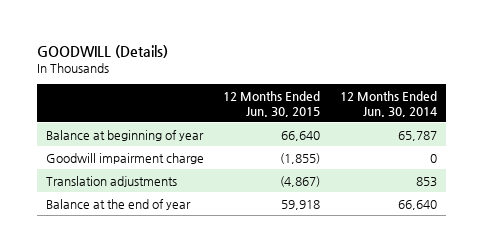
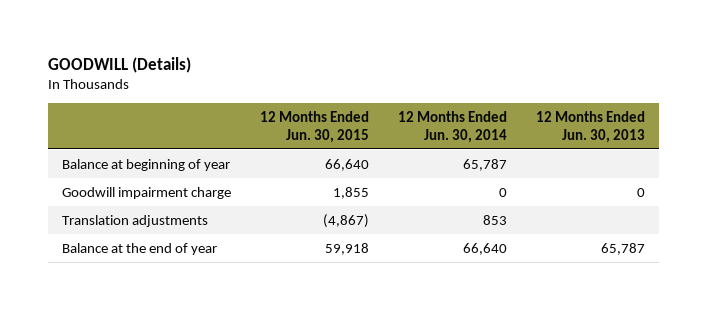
none -> [536,110,646,143] 12 Months Ended Jun. 30, 2013
[280,152,321,164] (1,855) -> [333,186,370,199] 1,855

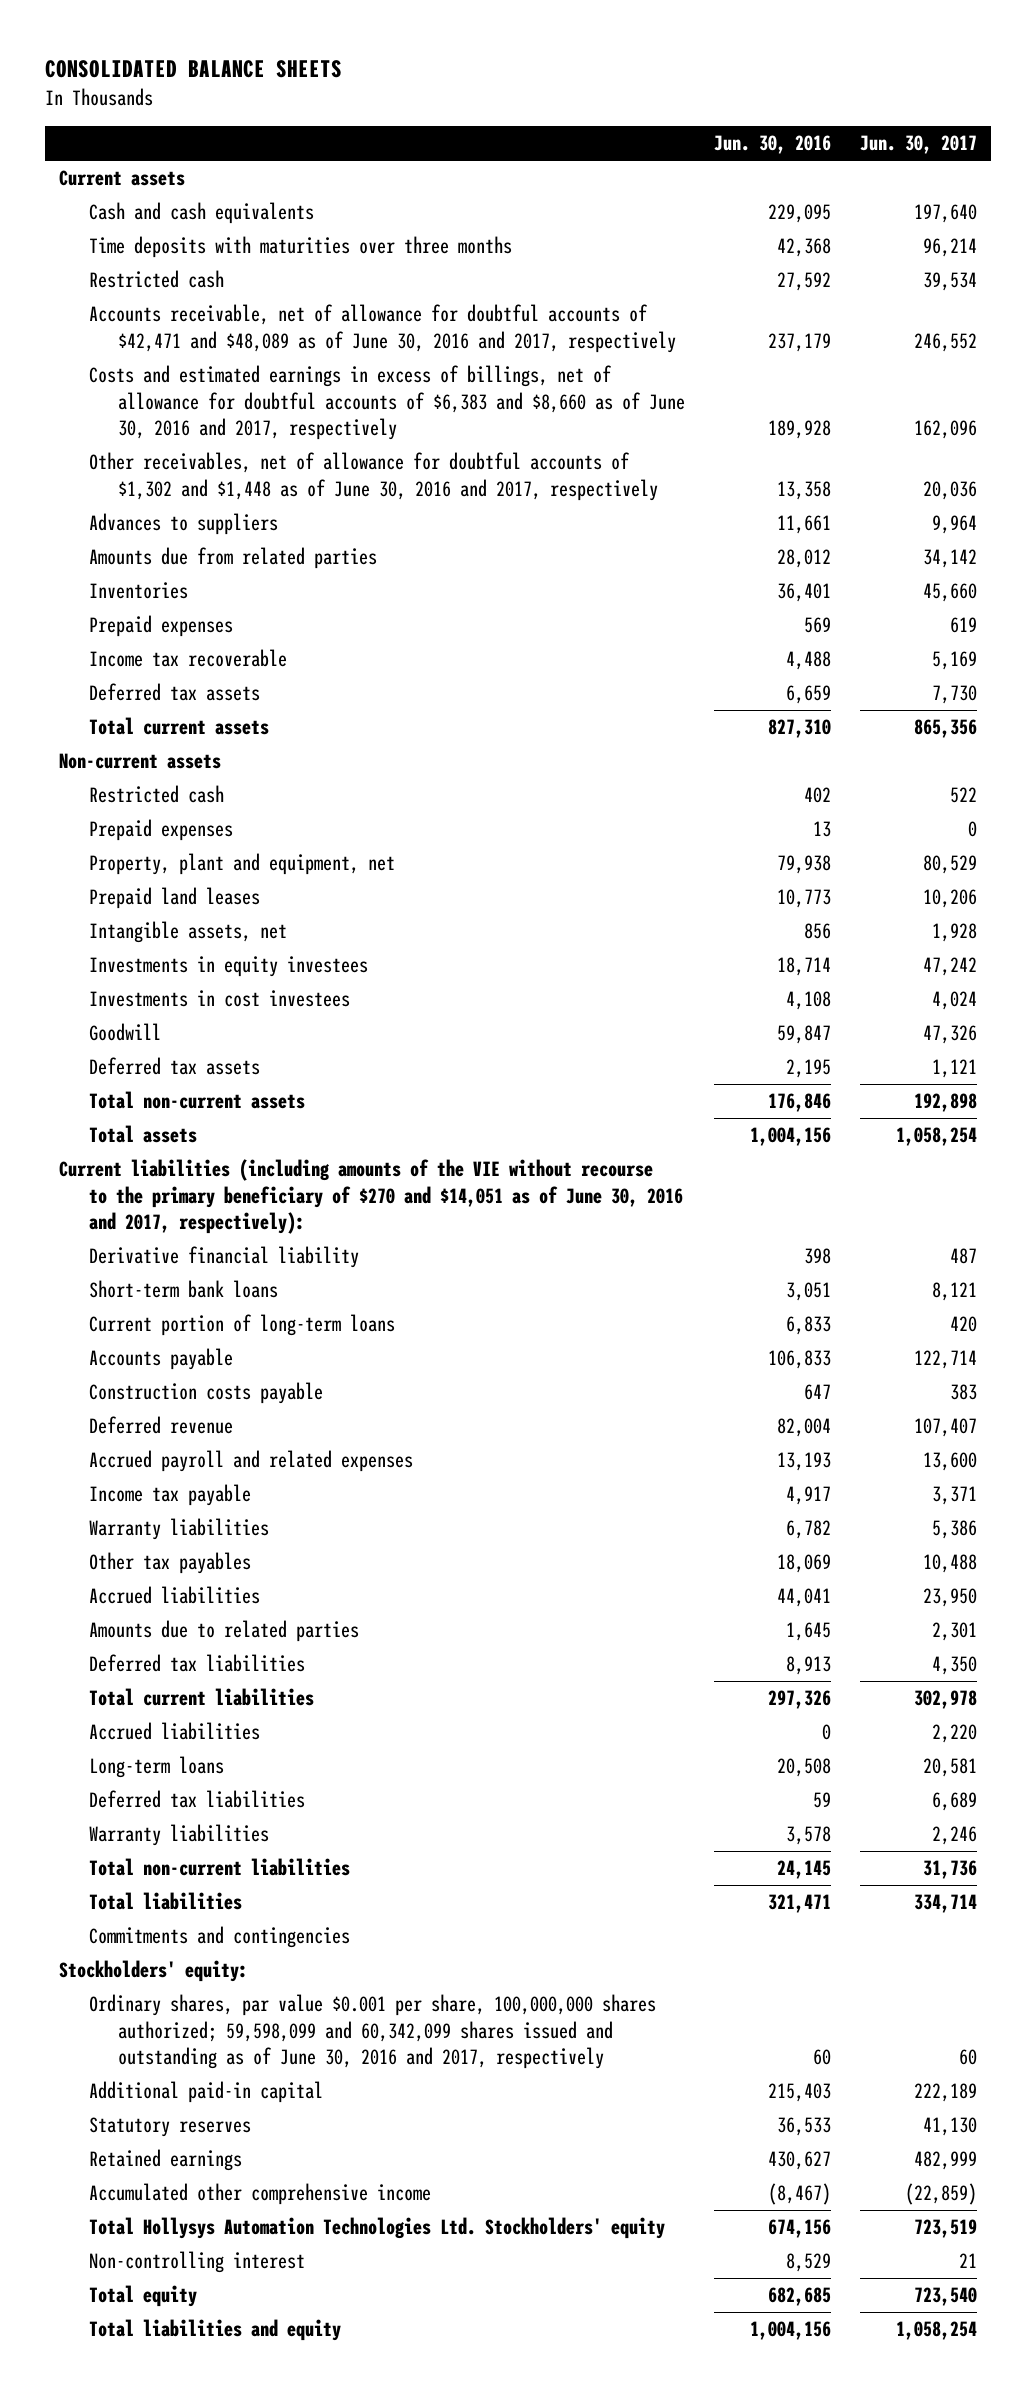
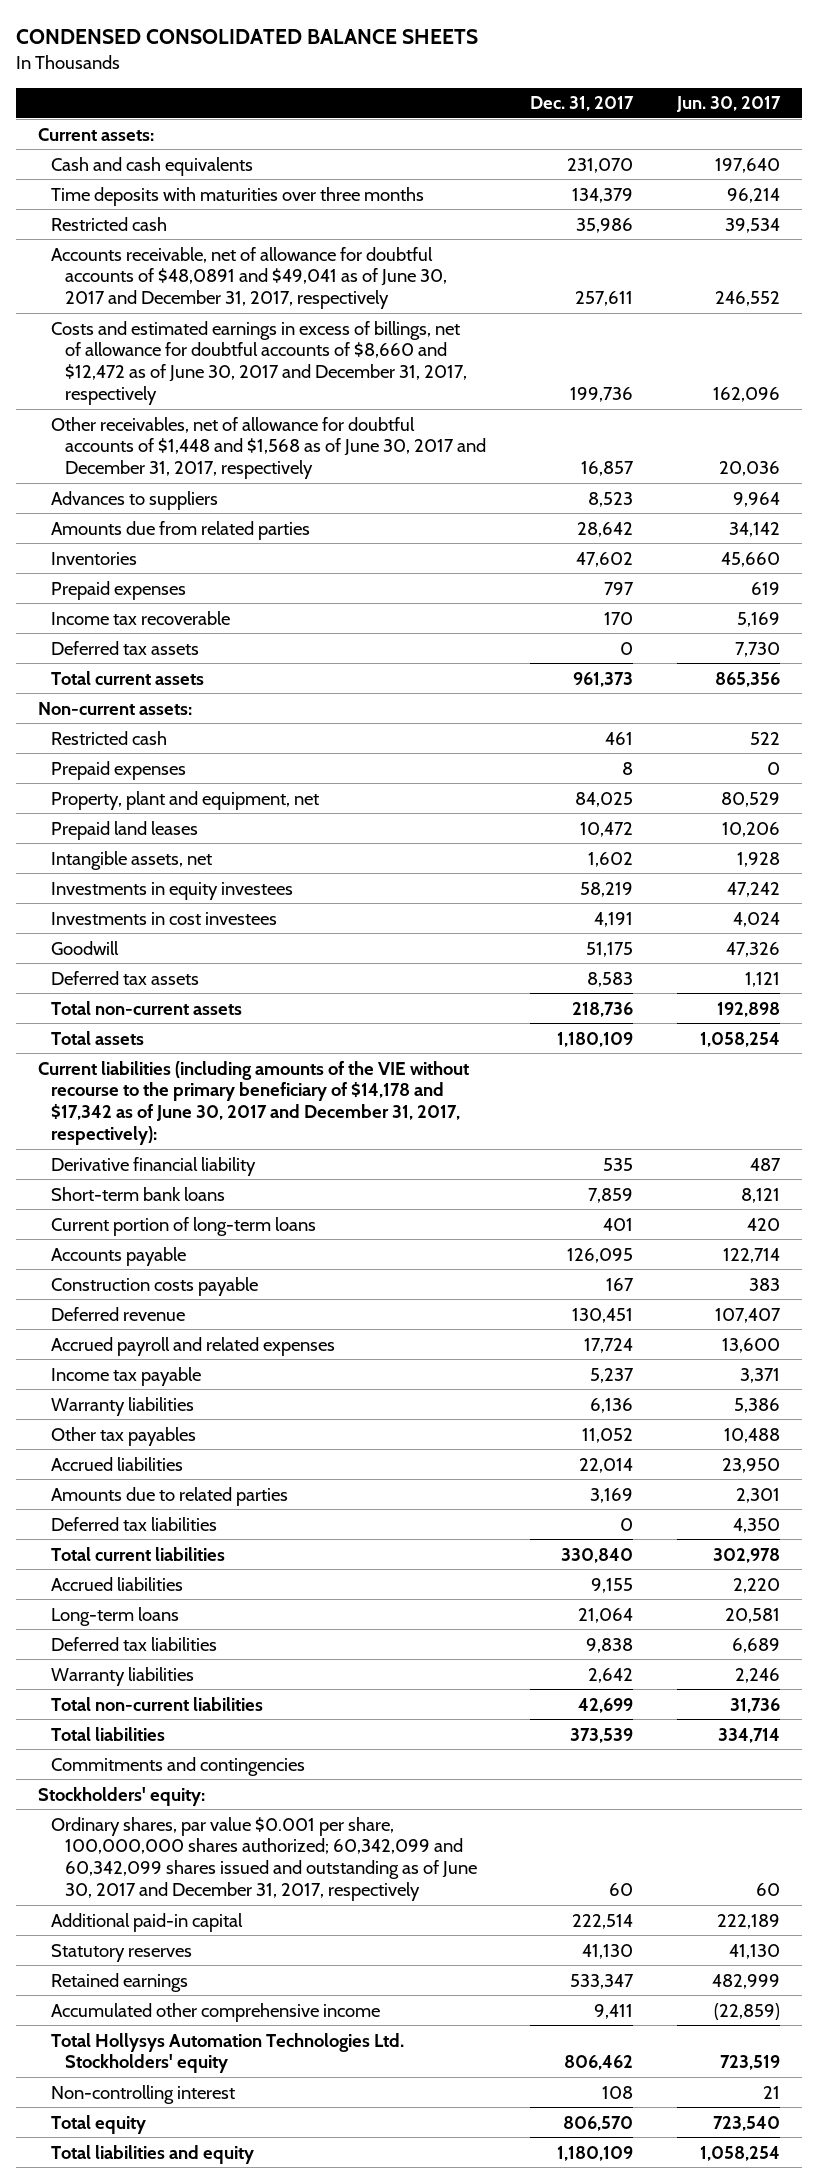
[44,60,342,79] CONSOLIDATED BALANCE SHEETS -> [15,29,478,45] CONDENSED CONSOLIDATED BALANCE SHEETS
[714,135,832,155] Jun. 30, 2016 -> none
none -> [529,96,634,112] Dec. 31, 2017
[59,170,186,187] Current assets -> [37,127,154,141] Current assets:
[88,304,677,353] Accounts receivable, net of allowance for doubtful accounts of $42,471 and $48,089 as of June 30, 2016 and 2017, respectively -> [51,246,448,310] Accounts receivable, net of allowance for doubtful accounts of $48,0891 and $49,041 as of June 30, 2017 and December 31, 2017, respectively
[88,365,686,440] Costs and estimated earnings in excess of billings, net of allowance for doubtful accounts of $6,383 and $8,660 as of June 30, 2016 and 2017, respectively -> [51,320,468,406] Costs and estimated earnings in excess of billings, net of allowance for doubtful accounts of $8,660 and $12,472 as of June 30, 2017 and December 31, 2017, respectively
[88,452,659,501] Other receivables, net of allowance for doubtful accounts of $1,302 and $1,448 as of June 30, 2016 and 2017, respectively -> [51,416,487,480] Other receivables, net of allowance for doubtful accounts of $1,448 and $1,568 as of June 30, 2017 and December 31, 2017, respectively
[59,753,222,770] Non-current assets -> [37,701,192,715] Non-current assets:
[59,1159,683,1234] Current liabilities (including amounts of the VIE without recourse to the primary beneficiary of $270 and $14,051 as of June 30, 2016 and 2017, respectively): -> [37,1060,469,1146] Current liabilities (including amounts of the VIE without recourse to the primary beneficiary of $14,178 and $17,342 as of June 30, 2017 and December 31, 2017, respectively):
[88,1994,656,2069] Ordinary shares, par value $0.001 per share, 100,000,000 shares authorized; 59,598,099 and 60,342,099 shares issued and outstanding as of June 30, 2016 and 2017, respectively -> [51,1816,478,1902] Ordinary shares, par value $0.001 per share, 100,000,000 shares authorized; 60,342,099 and 60,342,099 shares issued and outstanding as of June 30, 2017 and December 31, 2017, respectively

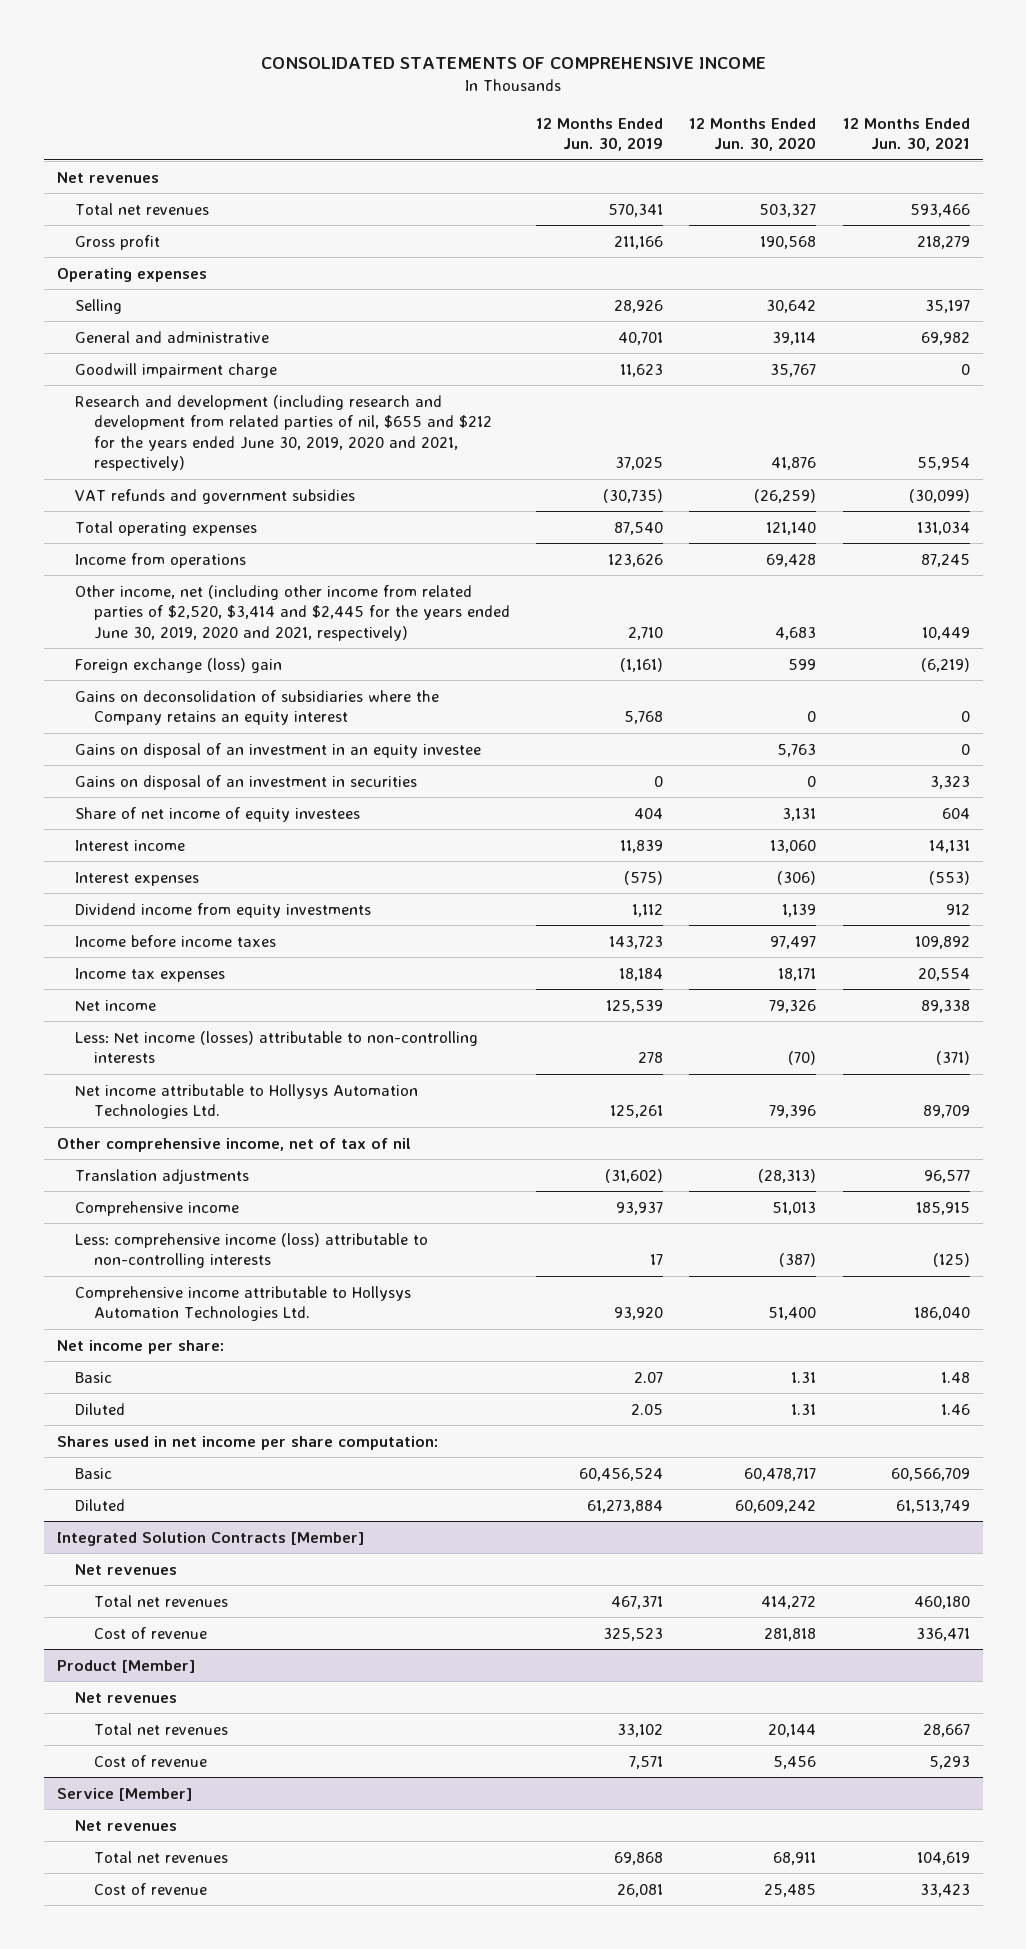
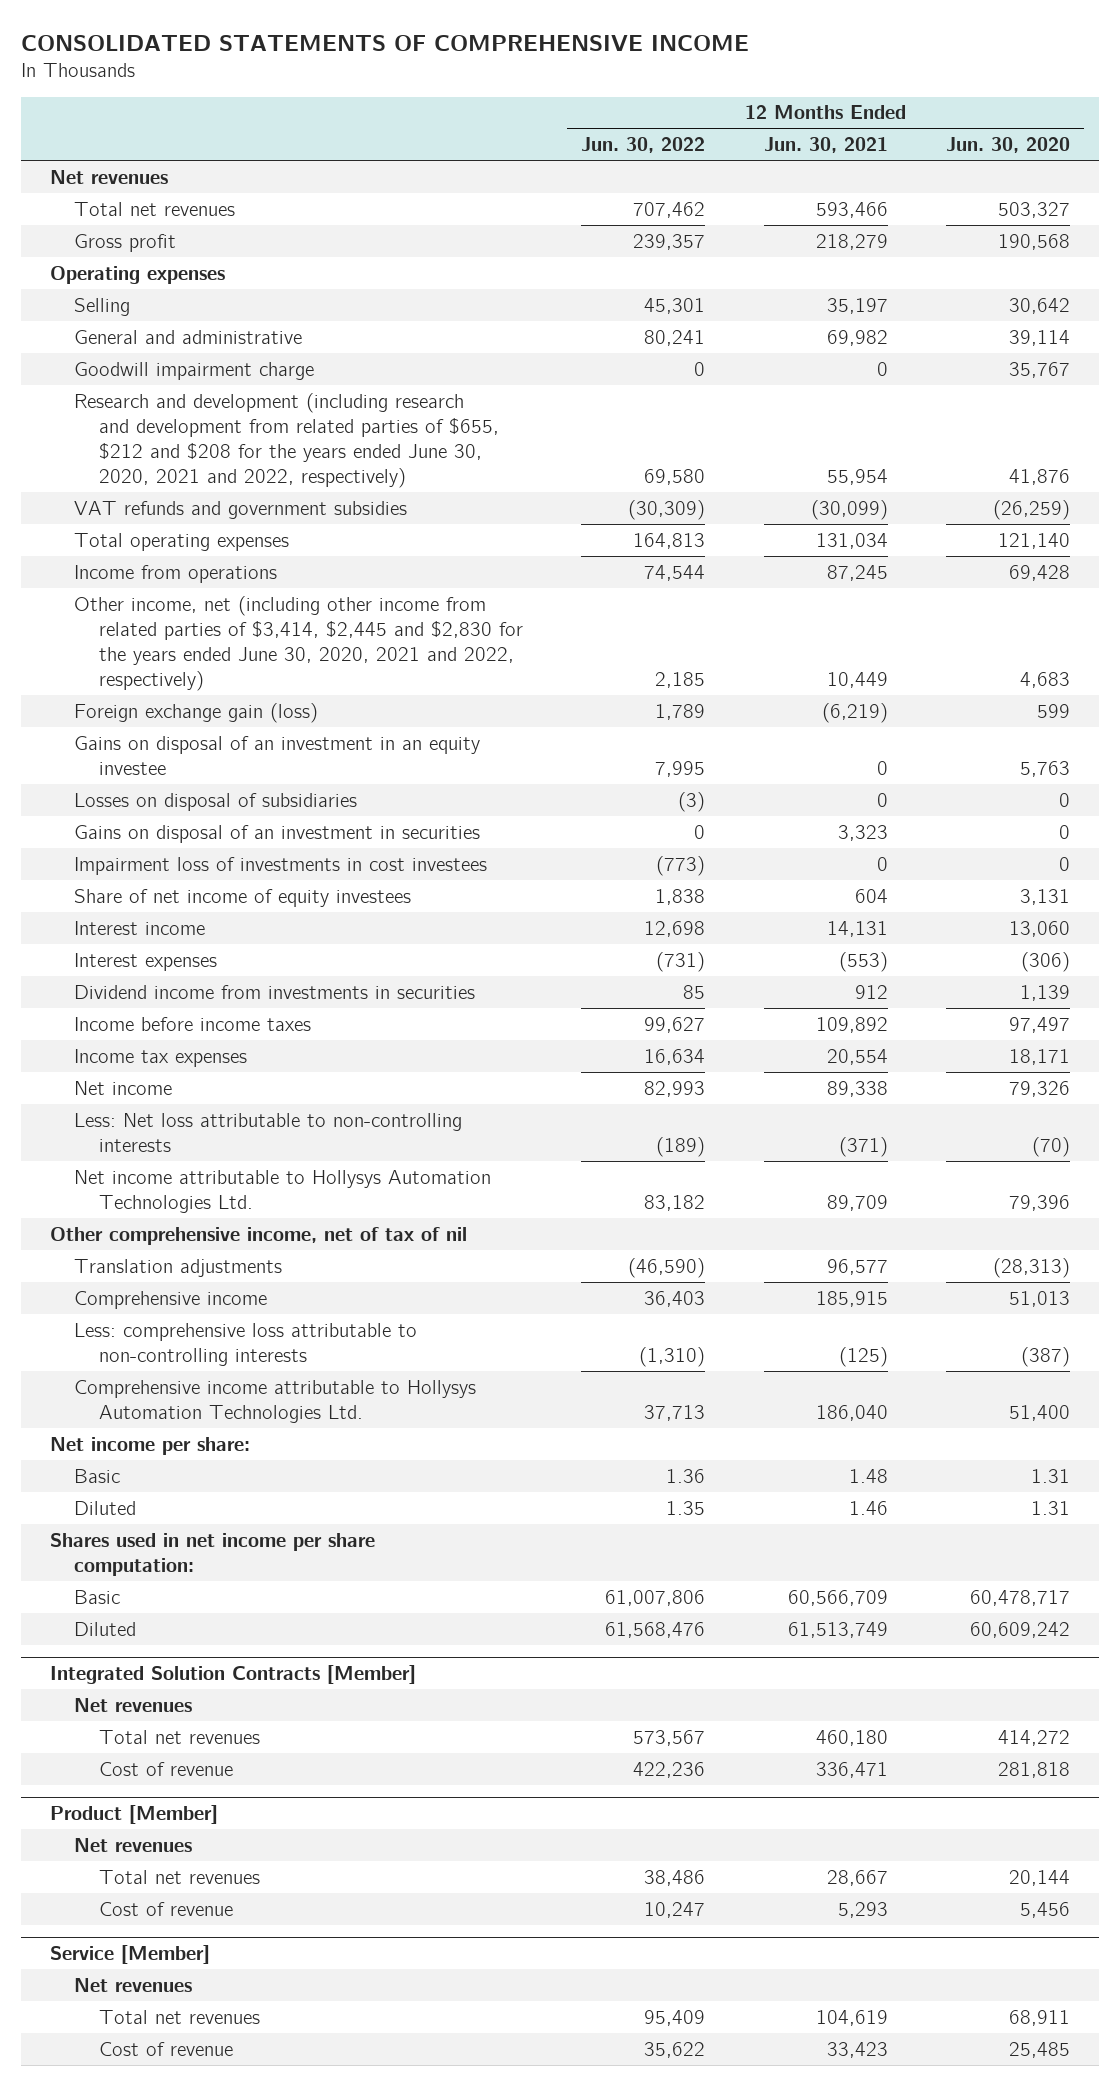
[535,117,663,152] 12 Months Ended Jun. 30, 2019 -> none
none -> [581,137,706,154] Jun. 30, 2022
[75,394,492,472] Research and development (including research and development from related parties of nil, $655 and $212 for the years ended June 30, 2019, 2020 and 2021, respectively) -> [74,392,499,489] Research and development (including research and development from related parties of $655, $212 and $208 for the years ended June 30, 2020, 2021 and 2022, respectively)
[75,689,440,726] Gains on deconsolidation of subsidiaries where the Company retains an equity interest -> none
[75,584,510,641] Other income, net (including other income from related parties of $2,520, $3,414 and $2,445 for the years ended June 30, 2019, 2020 and 2021, respectively) -> [74,595,523,692] Other income, net (including other income from related parties of $3,414, $2,445 and $2,830 for the years ended June 30, 2020, 2021 and 2022, respectively)
[75,657,283,673] Foreign exchange (loss) gain -> [74,702,319,723] Foreign exchange gain (loss)
none -> [74,792,358,811] Losses on disposal of subsidiaries
none -> [74,856,488,875] Impairment loss of investments in cost investees
[75,902,372,918] Dividend income from equity investments -> [74,984,476,999] Dividend income from investments in securities
[75,1030,479,1064] Less: Net income (losses) attributable to non-controlling interests -> [74,1112,463,1152] Less: Net loss attributable to non-controlling interests
[75,1232,429,1269] Less: comprehensive income (loss) attributable to non-controlling interests -> [74,1322,418,1366] Less: comprehensive loss attributable to non-controlling interests

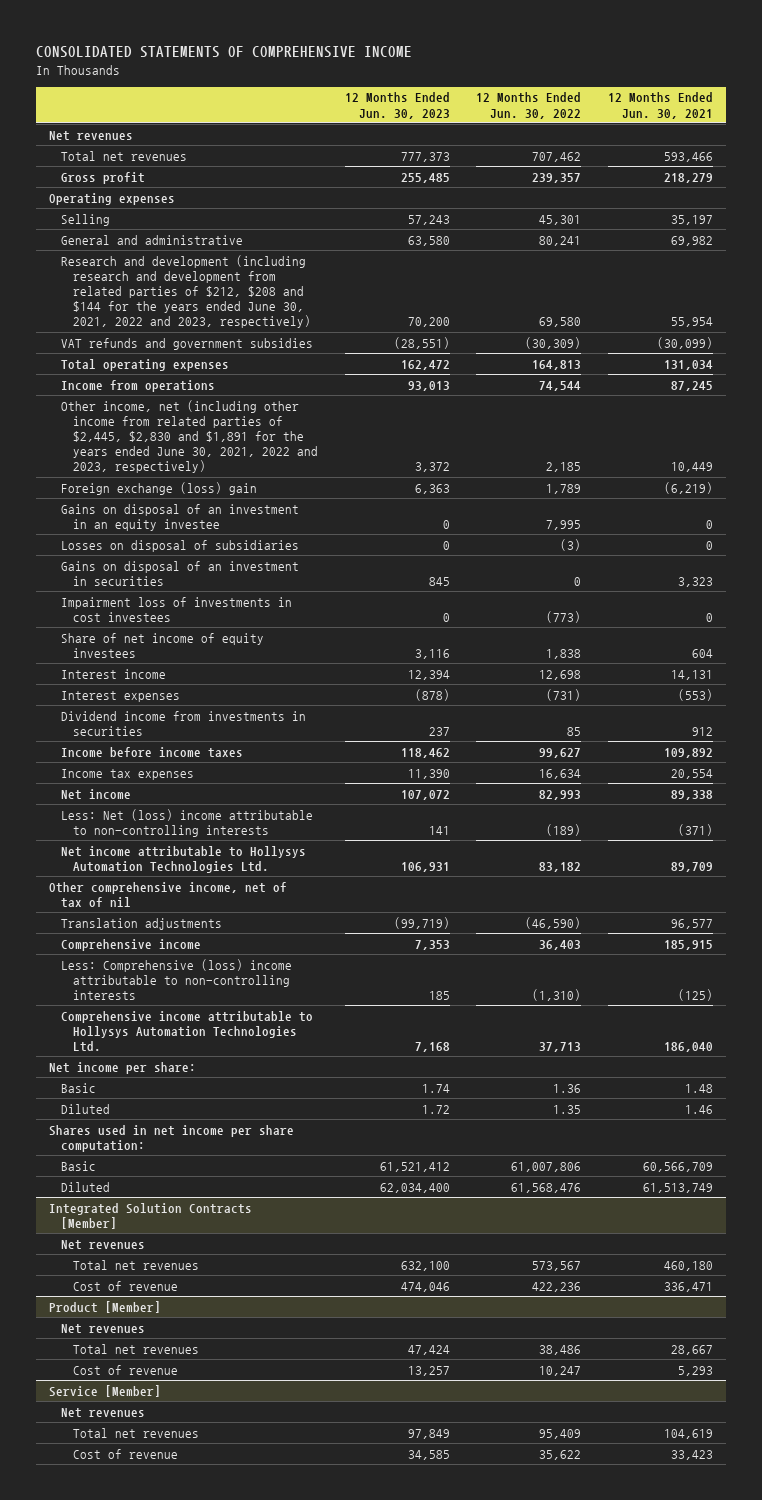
[945,137,1070,154] Jun. 30, 2020 -> none
none -> [344,92,450,119] 12 Months Ended Jun. 30, 2023
[74,361,315,380] Goodwill impairment charge -> none
[74,392,499,489] Research and development (including research and development from related parties of $655, $212 and $208 for the years ended June 30, 2020, 2021 and 2022, respectively) -> [61,254,312,329] Research and development (including research and development from related parties of $212, $208 and $144 for the years ended June 30, 2021, 2022 and 2023, respectively)
[74,595,523,692] Other income, net (including other income from related parties of $3,414, $2,445 and $2,830 for the years ended June 30, 2020, 2021 and 2022, respectively) -> [61,399,319,474] Other income, net (including other income from related parties of $2,445, $2,830 and $1,891 for the years ended June 30, 2021, 2022 and 2023, respectively)
[74,702,319,723] Foreign exchange gain (loss) -> [61,481,258,495] Foreign exchange (loss) gain
[74,1112,463,1152] Less: Net loss attributable to non-controlling interests -> [61,808,314,837] Less: Net (loss) income attributable to non-controlling interests
[74,1322,418,1366] Less: comprehensive loss attributable to non-controlling interests -> [61,958,293,1000] Less: Comprehensive (loss) income attributable to non-controlling interests

